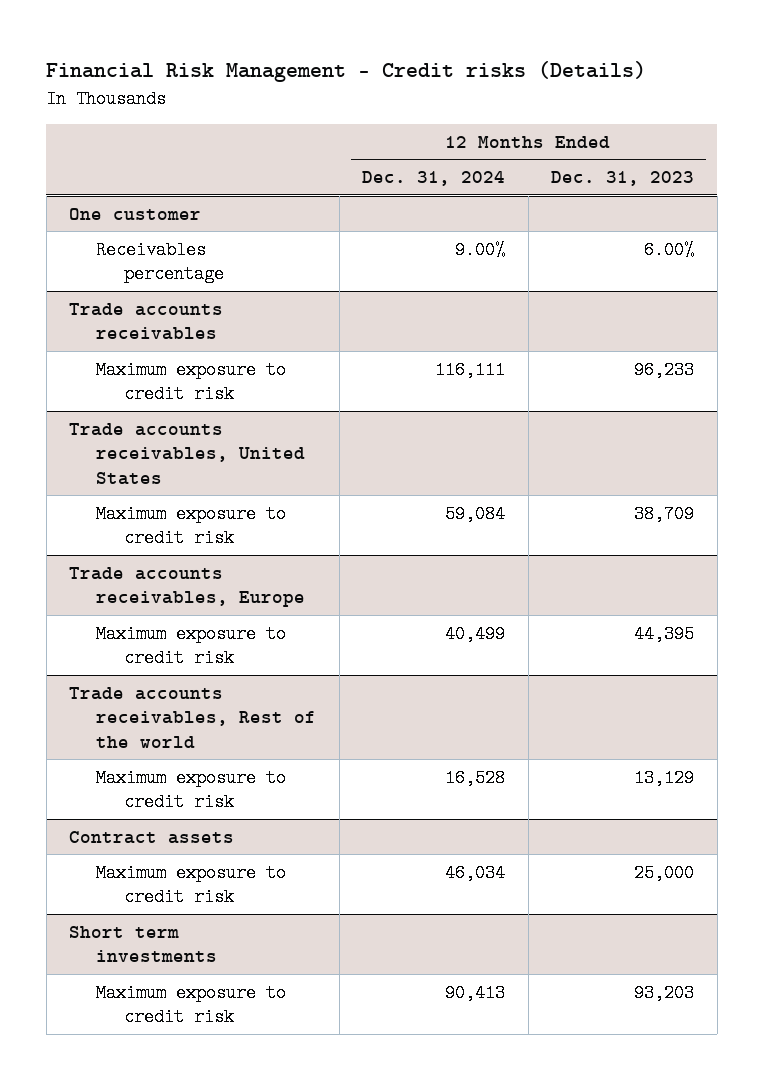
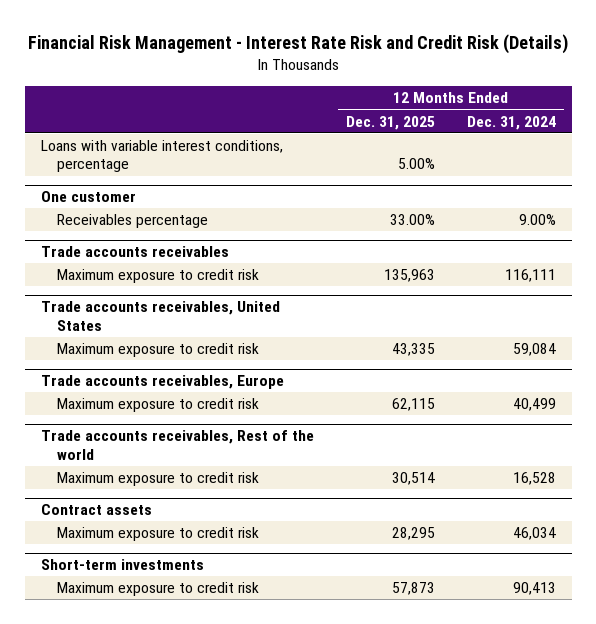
[46,61,647,83] Financial Risk Management - Credit risks (Details) -> [28,33,569,54] Financial Risk Management - Interest Rate Risk and Credit Risk (Details)
[551,171,695,187] Dec. 31, 2023 -> none
none -> [345,115,435,130] Dec. 31, 2025
none -> [40,140,283,173] Loans with variable interest conditions, percentage
[69,925,218,963] Short term investments -> [40,559,204,571] Short-term investments

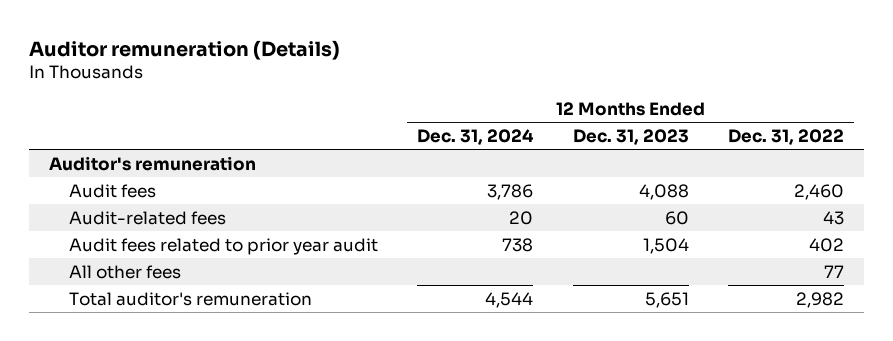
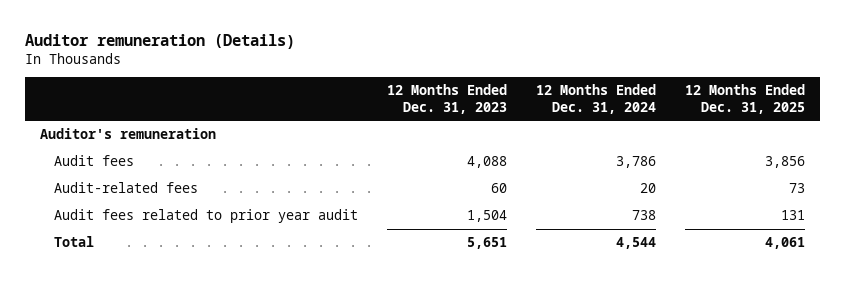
[727,129,844,146] Dec. 31, 2022 -> none
none -> [685,84,806,114] 12 Months Ended Dec. 31, 2025
[68,264,181,279] All other fees -> none
[68,291,312,306] Total auditor's remuneration -> [54,236,95,248] Total

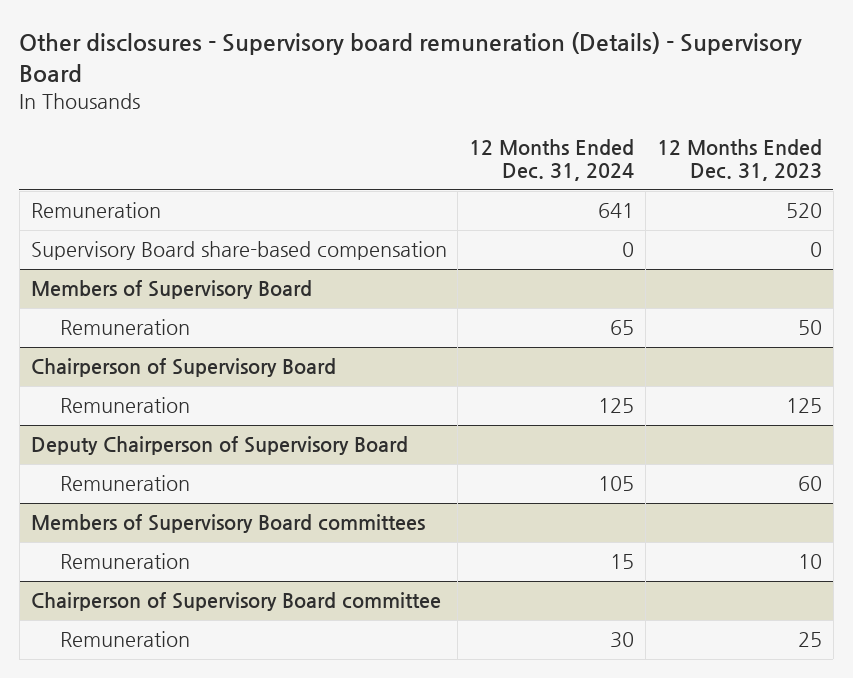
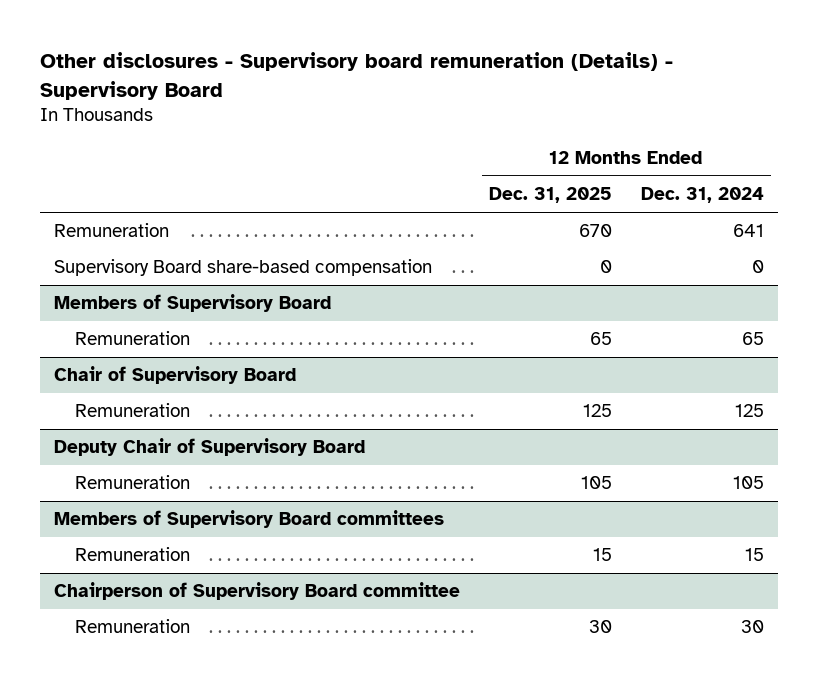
[657,138,823,182] 12 Months Ended Dec. 31, 2023 -> none
none -> [488,187,612,204] Dec. 31, 2025
[30,358,336,378] Chairperson of Supervisory Board -> [54,366,297,385] Chair of Supervisory Board
[30,436,408,456] Deputy Chairperson of Supervisory Board -> [54,438,366,457] Deputy Chair of Supervisory Board

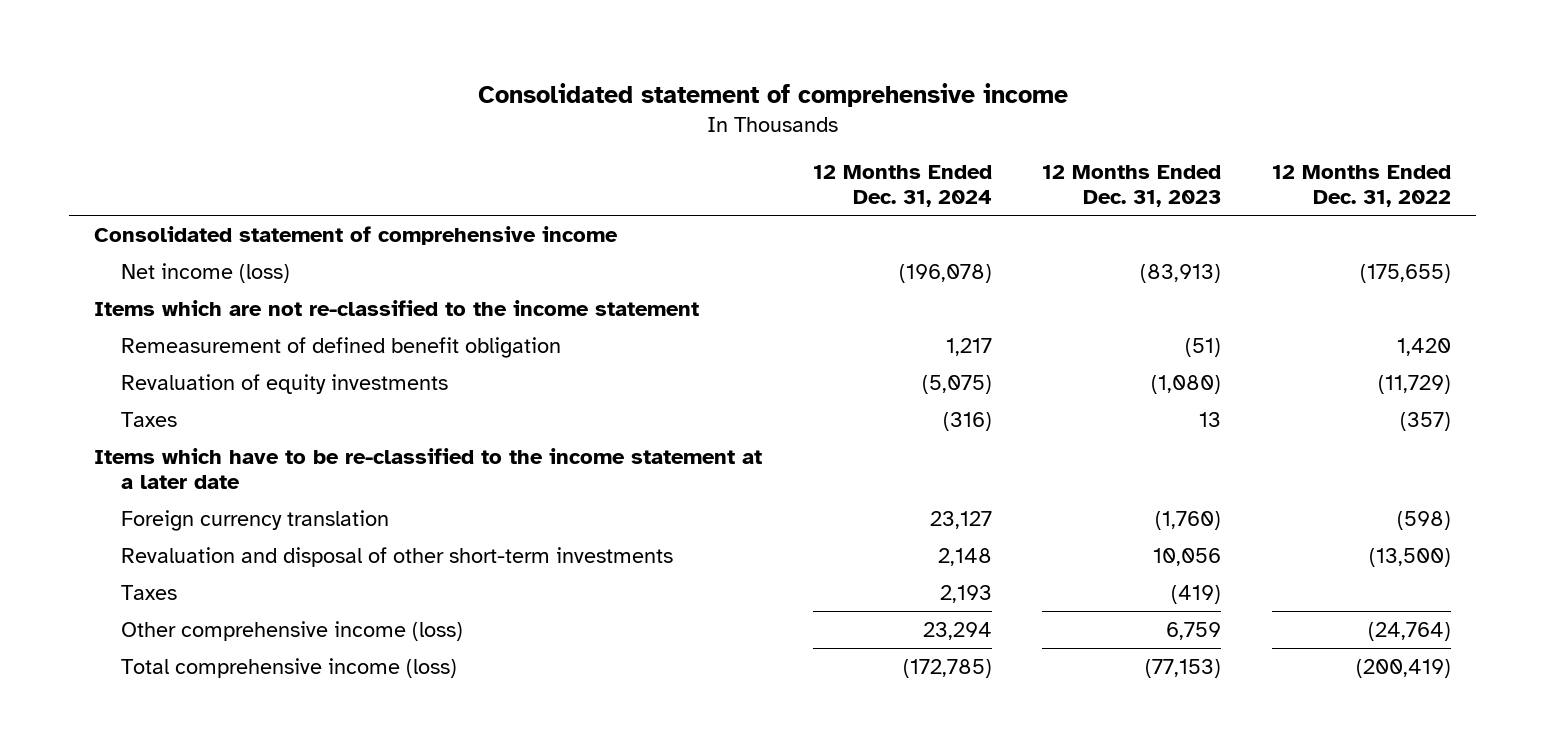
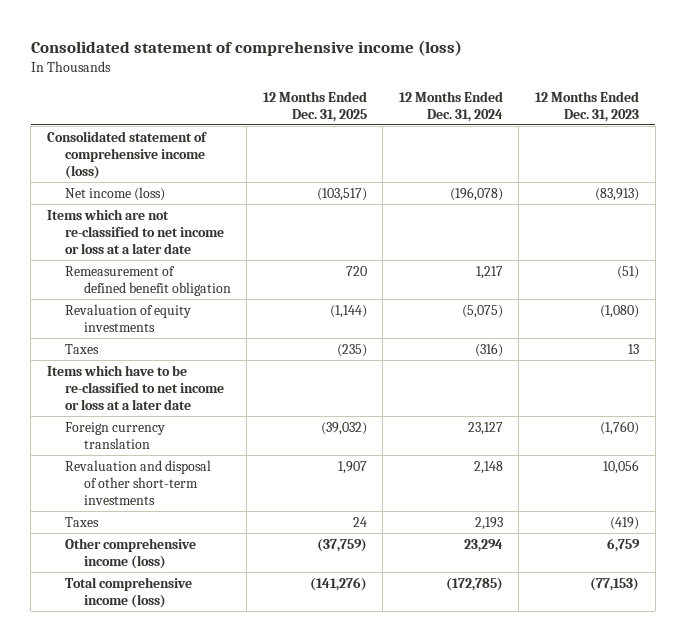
[477,82,1068,107] Consolidated statement of comprehensive income -> [30,39,462,56] Consolidated statement of comprehensive income (loss)
[1271,165,1451,207] 12 Months Ended Dec. 31, 2022 -> none
none -> [262,90,367,122] 12 Months Ended Dec. 31, 2025
[94,225,619,245] Consolidated statement of comprehensive income -> [46,130,207,179] Consolidated statement of comprehensive income (loss)
[94,299,700,316] Items which are not re-classified to the income statement -> [46,208,225,254] Items which are not re-classified to net income or loss at a later date
[94,447,763,489] Items which have to be re-classified to the income statement at a later date -> [46,364,225,410] Items which have to be re-classified to net income or loss at a later date

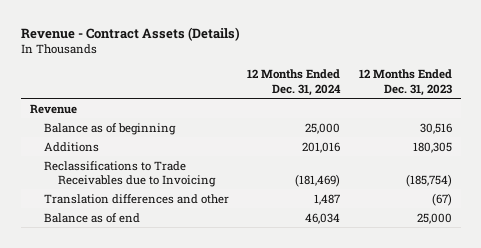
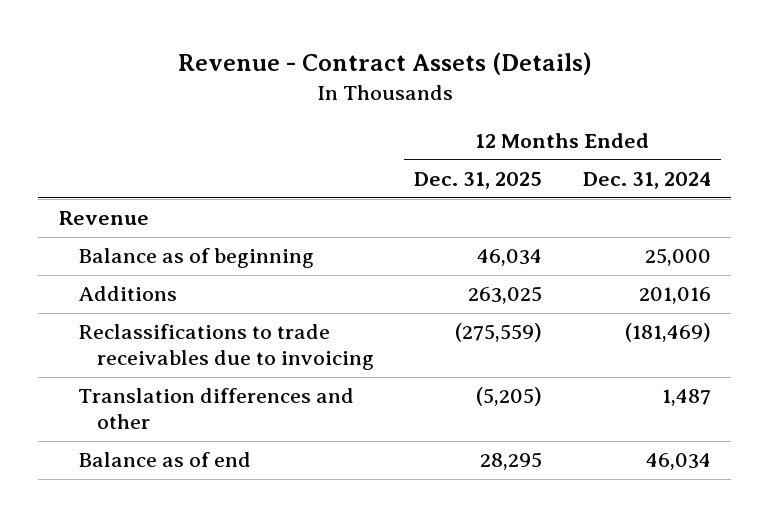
[358,69,452,96] 12 Months Ended Dec. 31, 2023 -> none
none -> [414,172,543,190] Dec. 31, 2025
[43,160,217,187] Reclassifications to Trade Receivables due to Invoicing -> [77,324,374,370] Reclassifications to trade receivables due to invoicing

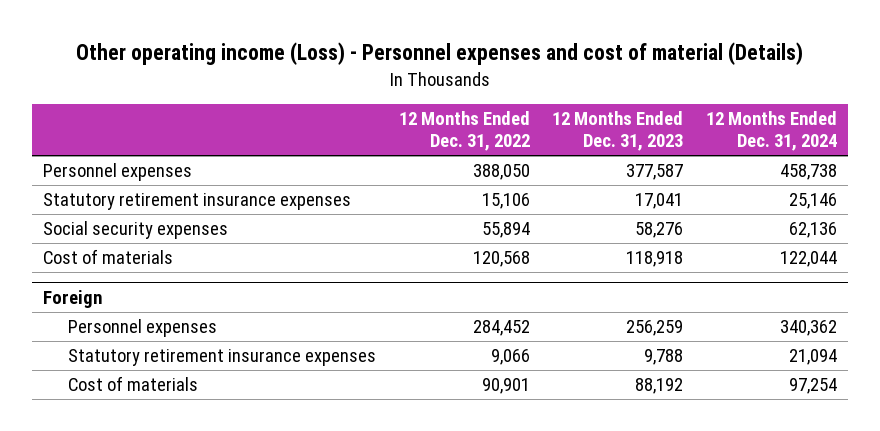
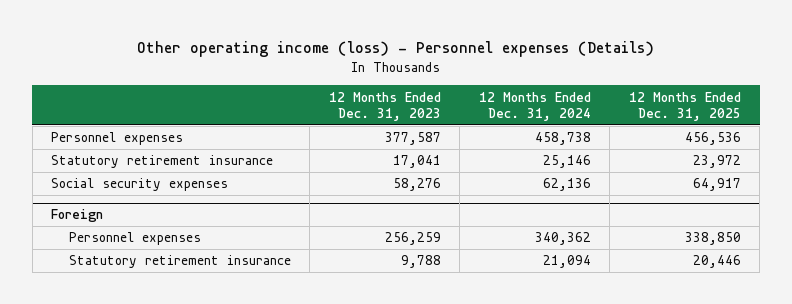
[75,42,803,66] Other operating income (Loss) - Personnel expenses and cost of material (Details) -> [136,41,654,58] Other operating income (loss) - Personnel expenses (Details)
[398,111,530,152] 12 Months Ended Dec. 31, 2022 -> none
none -> [628,91,741,121] 12 Months Ended Dec. 31, 2025
[42,193,351,211] Statutory retirement insurance expenses -> [51,155,274,169] Statutory retirement insurance
[42,249,173,265] Cost of materials -> none
[68,376,199,392] Cost of materials -> none
[68,349,377,367] Statutory retirement insurance expenses -> [68,255,291,269] Statutory retirement insurance

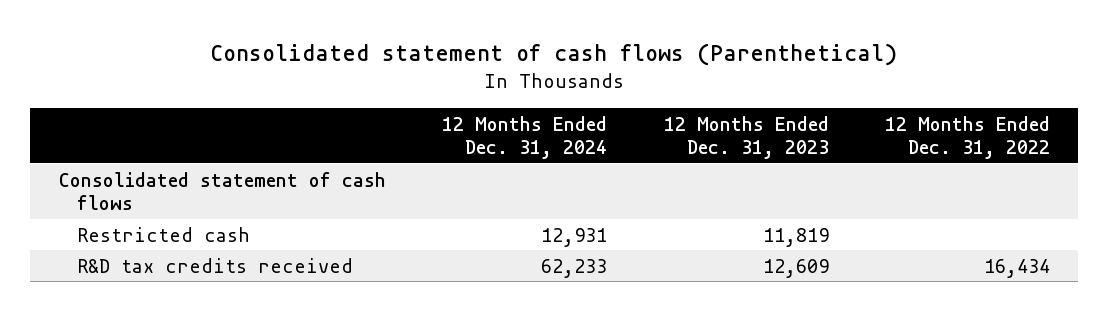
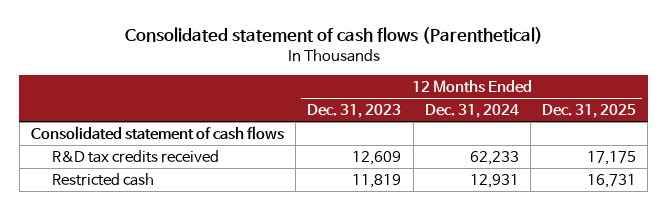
[884,115,1050,159] 12 Months Ended Dec. 31, 2022 -> none
none -> [542,103,637,118] Dec. 31, 2025
[76,226,250,242] Restricted cash -> [51,172,154,186] Restricted cash

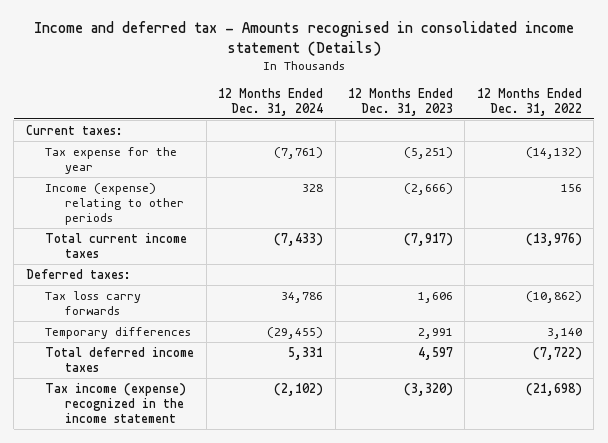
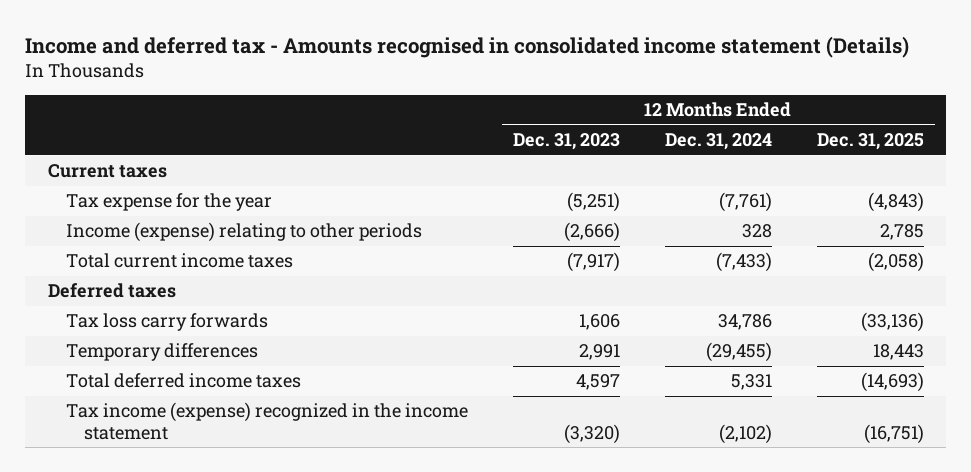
[476,87,582,116] 12 Months Ended Dec. 31, 2022 -> none
none -> [816,133,924,151] Dec. 31, 2025
[25,124,123,135] Current taxes: -> [47,164,167,179] Current taxes
[25,268,131,279] Deferred taxes: -> [47,283,176,299] Deferred taxes

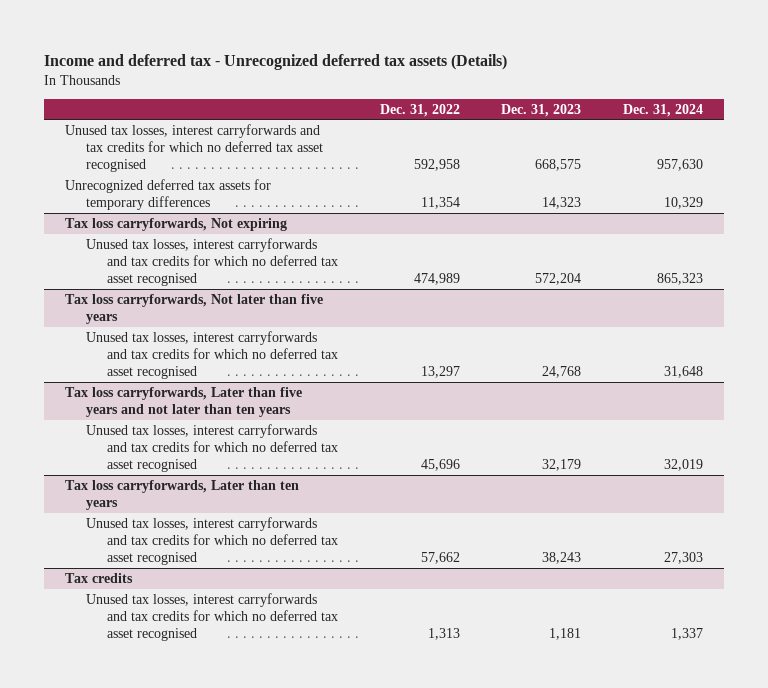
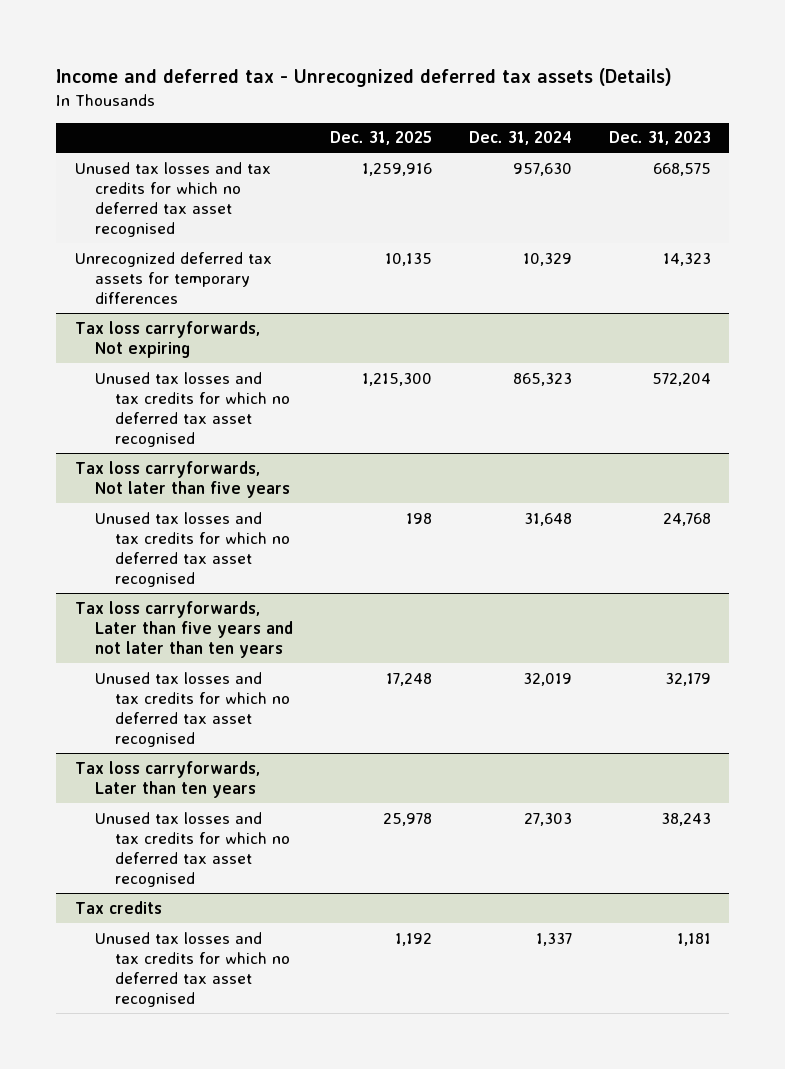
[379,103,460,117] Dec. 31, 2022 -> none
none -> [329,131,432,146] Dec. 31, 2025
[65,124,324,173] Unused tax losses, interest carryforwards and tax credits for which no deferred tax asset recognised -> [74,161,271,238] Unused tax losses and tax credits for which no deferred tax asset recognised
[86,238,339,287] Unused tax losses, interest carryforwards and tax credits for which no deferred tax asset recognised -> [94,371,290,448] Unused tax losses and tax credits for which no deferred tax asset recognised
[86,331,339,380] Unused tax losses, interest carryforwards and tax credits for which no deferred tax asset recognised -> [94,511,290,588] Unused tax losses and tax credits for which no deferred tax asset recognised
[86,424,339,473] Unused tax losses, interest carryforwards and tax credits for which no deferred tax asset recognised -> [94,671,290,748] Unused tax losses and tax credits for which no deferred tax asset recognised
[86,517,339,566] Unused tax losses, interest carryforwards and tax credits for which no deferred tax asset recognised -> [94,811,290,888] Unused tax losses and tax credits for which no deferred tax asset recognised
[86,593,339,642] Unused tax losses, interest carryforwards and tax credits for which no deferred tax asset recognised -> [94,931,290,1008] Unused tax losses and tax credits for which no deferred tax asset recognised

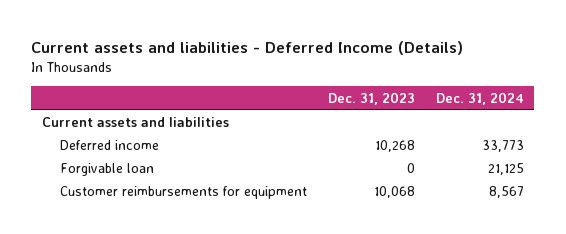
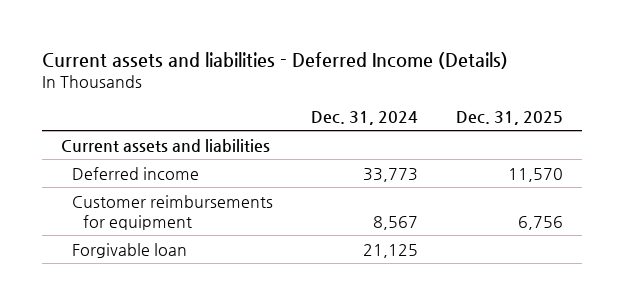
[327,91,415,105] Dec. 31, 2023 -> none
none -> [455,110,563,125] Dec. 31, 2025
[59,163,154,177] Forgivable loan -> [71,242,187,258] Forgivable loan

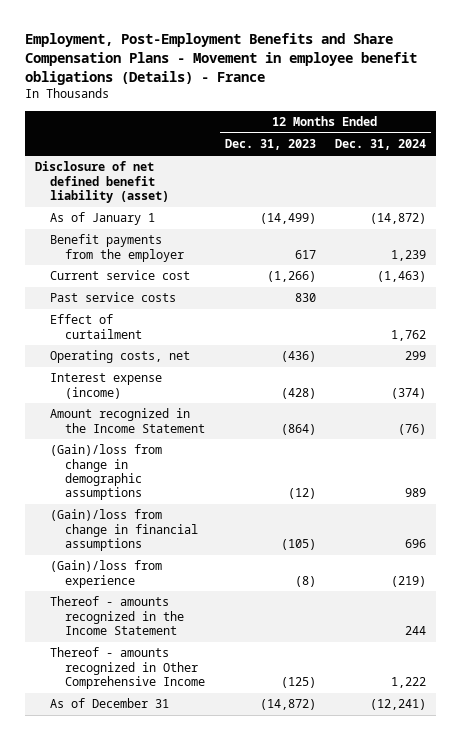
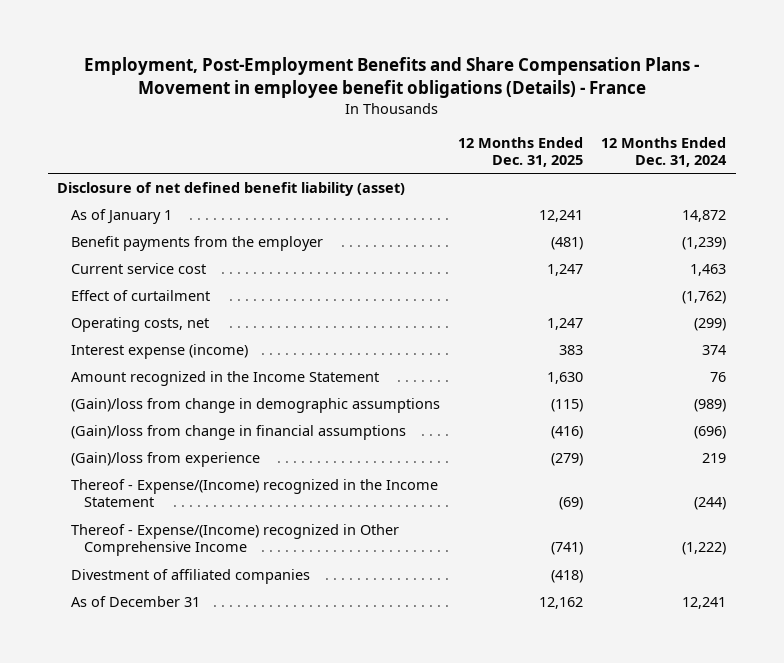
[224,139,316,151] Dec. 31, 2023 -> none
none -> [458,136,584,167] 12 Months Ended Dec. 31, 2025
[49,292,176,303] Past service costs -> none
[370,213,427,225] (14,872) -> [682,209,727,222] 14,872
[391,249,427,261] 1,239 -> [682,236,727,250] (1,239)
[377,271,427,283] (1,463) -> [690,263,727,276] 1,463
[391,329,427,341] 1,762 -> [682,290,727,304] (1,762)
[405,351,427,361] 299 -> [694,317,727,331] (299)
[391,387,427,399] (374) -> [702,344,727,355] 374
[398,423,427,435] (76) -> [710,371,727,382] 76
[405,488,427,498] 989 -> [694,398,727,412] (989)
[405,538,427,548] 696 -> [694,425,727,439] (696)
[391,575,427,587] (219) -> [702,452,727,463] 219
[49,596,184,635] Thereof - amounts recognized in the Income Statement -> [70,478,438,508] Thereof - Expense/(Income) recognized in the Income Statement
[405,625,427,635] 244 -> [694,497,727,511] (244)
[49,647,205,689] Thereof - amounts recognized in Other Comprehensive Income -> [70,523,399,557] Thereof - Expense/(Income) recognized in Other Comprehensive Income
[391,676,427,688] 1,222 -> [682,542,727,556] (1,222)
none -> [70,568,310,584] Divestment of affiliated companies
[370,699,427,711] (12,241) -> [682,596,727,609] 12,241

